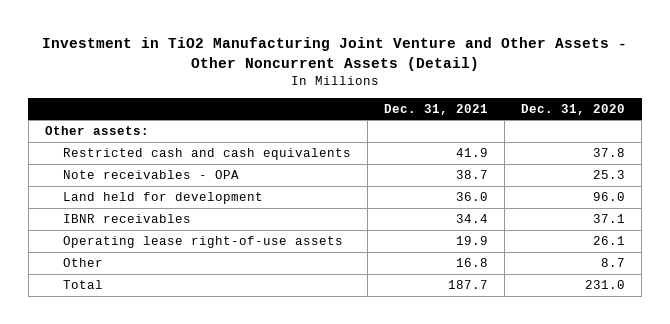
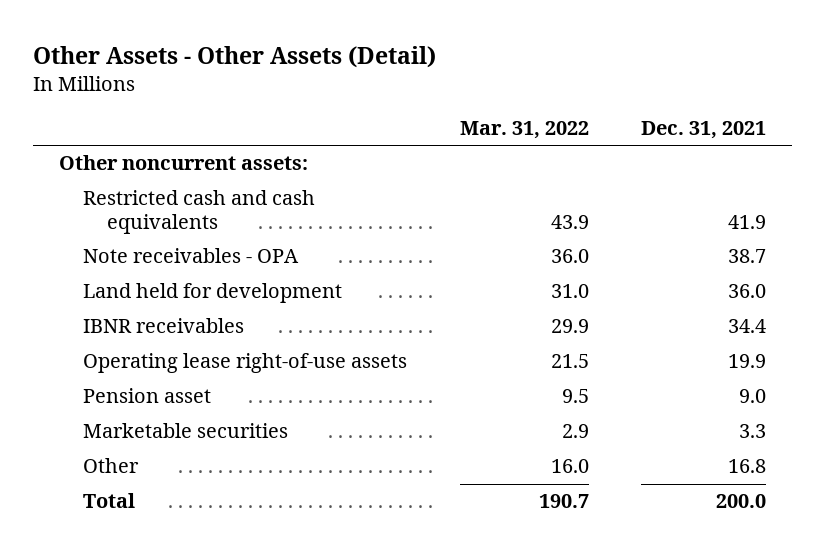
[42,37,628,71] Investment in TiO2 Manufacturing Joint Venture and Other Assets - Other Noncurrent Assets (Detail) -> [33,45,437,68] Other Assets - Other Assets (Detail)
[521,103,626,115] Dec. 31, 2020 -> none
none -> [459,121,589,140] Mar. 31, 2022
[45,125,150,135] Other assets: -> [59,155,309,171] Other noncurrent assets:
none -> [83,388,212,404] Pension asset
none -> [83,423,289,439] Marketable securities
[447,279,488,289] 187.7 -> [715,494,766,509] 200.0

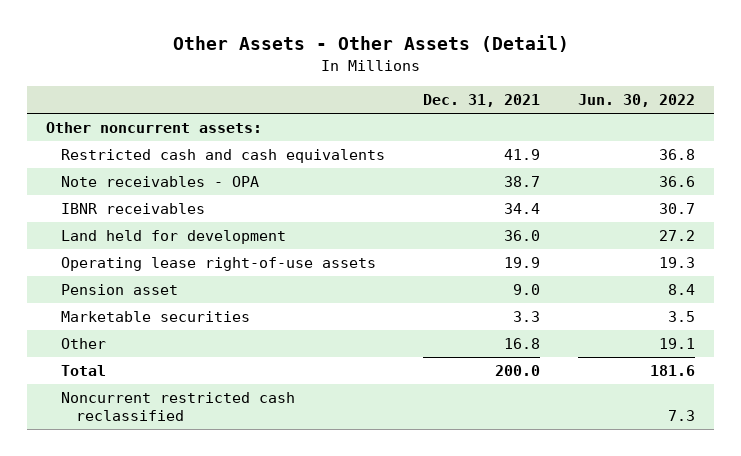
[459,121,589,140] Mar. 31, 2022 -> none
none -> [578,93,696,107] Jun. 30, 2022
[83,283,343,304] Land held for development -> [60,230,286,245] Land held for development
none -> [60,392,295,421] Noncurrent restricted cash reclassified

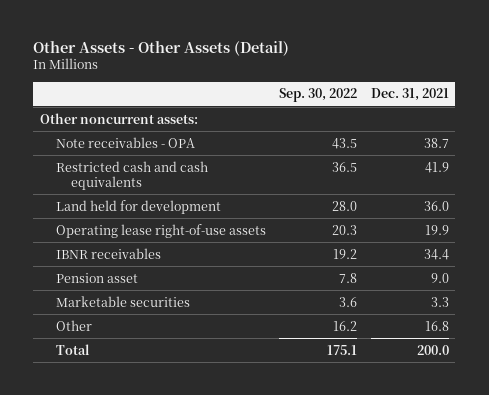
[578,93,696,107] Jun. 30, 2022 -> none
none -> [279,88,358,103] Sep. 30, 2022
[60,149,385,164] Restricted cash and cash equivalents -> [55,160,208,190] Restricted cash and cash equivalents
[60,203,205,215] IBNR receivables -> [55,247,161,259] IBNR receivables
[60,392,295,421] Noncurrent restricted cash reclassified -> none

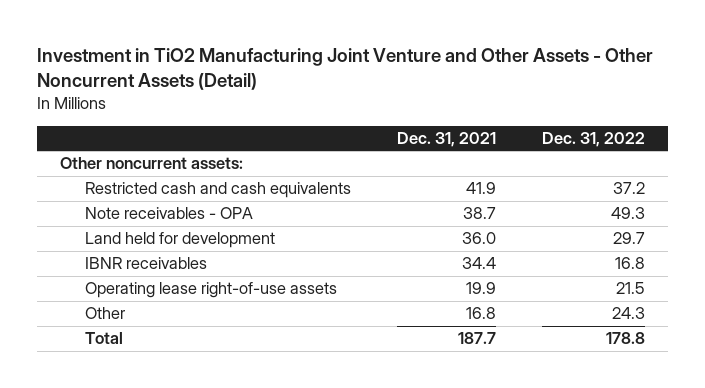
[33,40,290,56] Other Assets - Other Assets (Detail) -> [37,48,654,91] Investment in TiO2 Manufacturing Joint Venture and Other Assets - Other Noncurrent Assets (Detail)
[279,88,358,103] Sep. 30, 2022 -> none
none -> [542,131,646,147] Dec. 31, 2022
[55,136,195,148] Note receivables - OPA -> [85,207,254,220] Note receivables - OPA
[55,272,138,283] Pension asset -> none
[55,295,190,307] Marketable securities -> none
[55,223,266,238] Operating lease right-of-use assets -> [85,282,338,299] Operating lease right-of-use assets
[416,344,449,355] 200.0 -> [458,332,497,345] 187.7

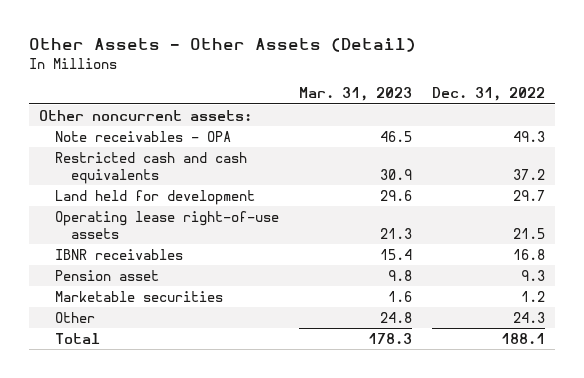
[37,48,654,91] Investment in TiO2 Manufacturing Joint Venture and Other Assets - Other Noncurrent Assets (Detail) -> [29,38,417,53] Other Assets - Other Assets (Detail)
[397,131,497,147] Dec. 31, 2021 -> none
none -> [298,87,412,102] Mar. 31, 2023
[85,182,352,199] Restricted cash and cash equivalents -> [55,151,248,184] Restricted cash and cash equivalents
[85,257,208,270] IBNR receivables -> [55,248,184,260] IBNR receivables
none -> [55,269,160,281] Pension asset
none -> [55,290,224,302] Marketable securities
[606,332,646,345] 178.8 -> [500,332,545,344] 188.1

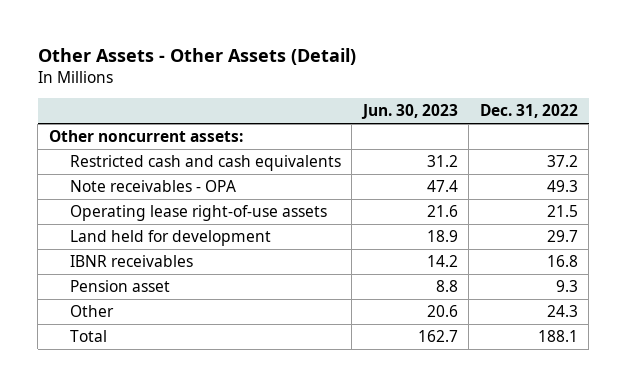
[298,87,412,102] Mar. 31, 2023 -> none
none -> [360,104,458,120] Jun. 30, 2023
[55,130,232,142] Note receivables - OPA -> [69,180,236,193] Note receivables - OPA
[55,189,256,205] Land held for development -> [69,230,271,247] Land held for development
[55,290,224,302] Marketable securities -> none

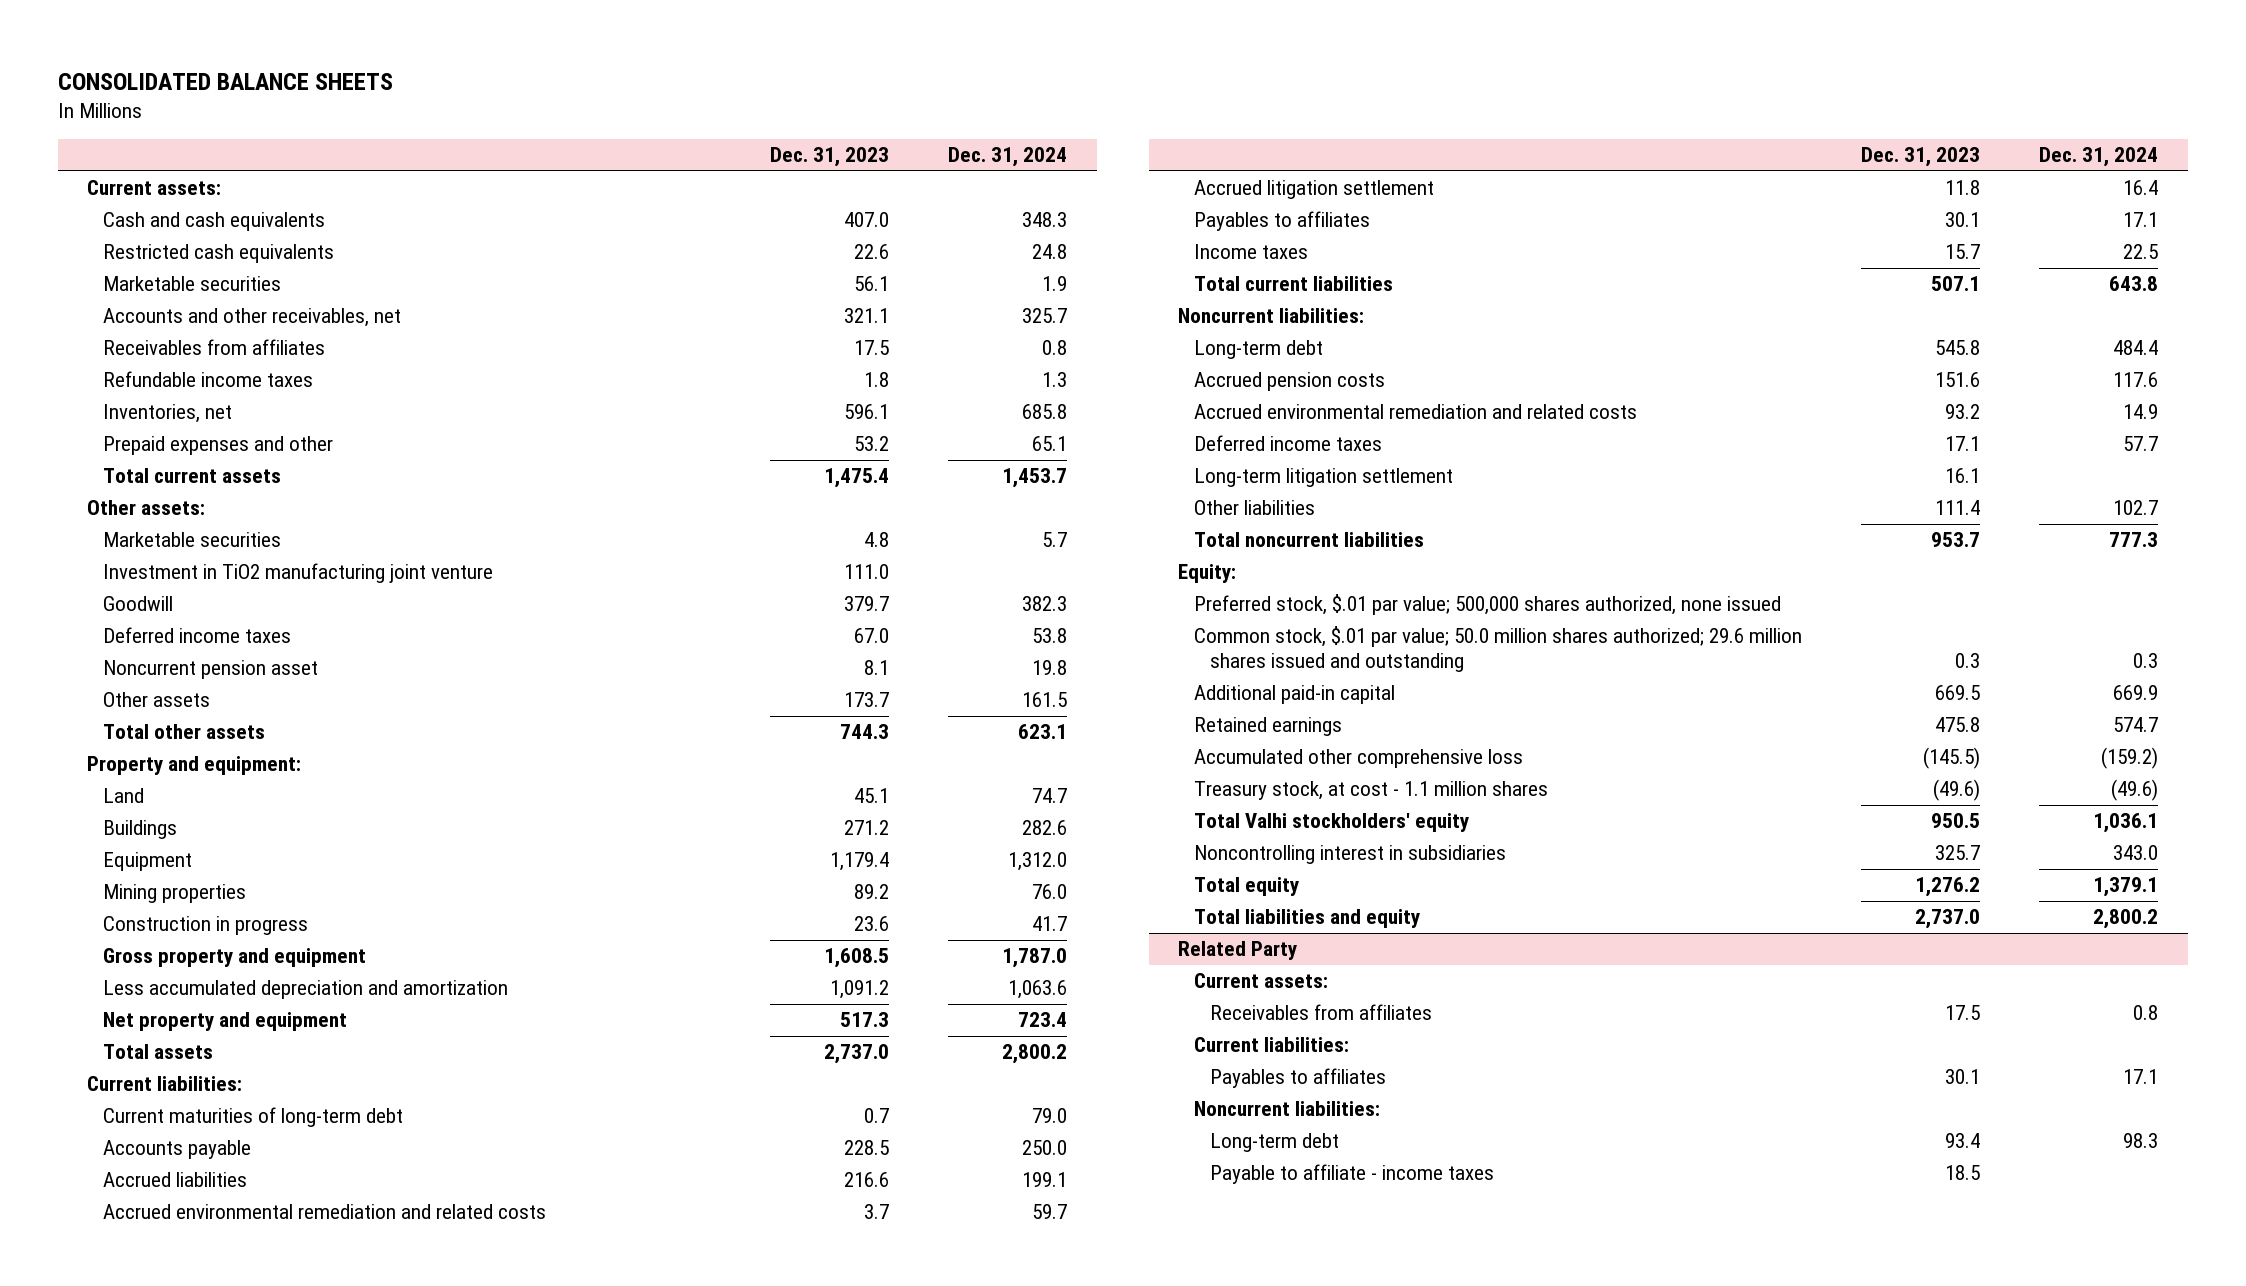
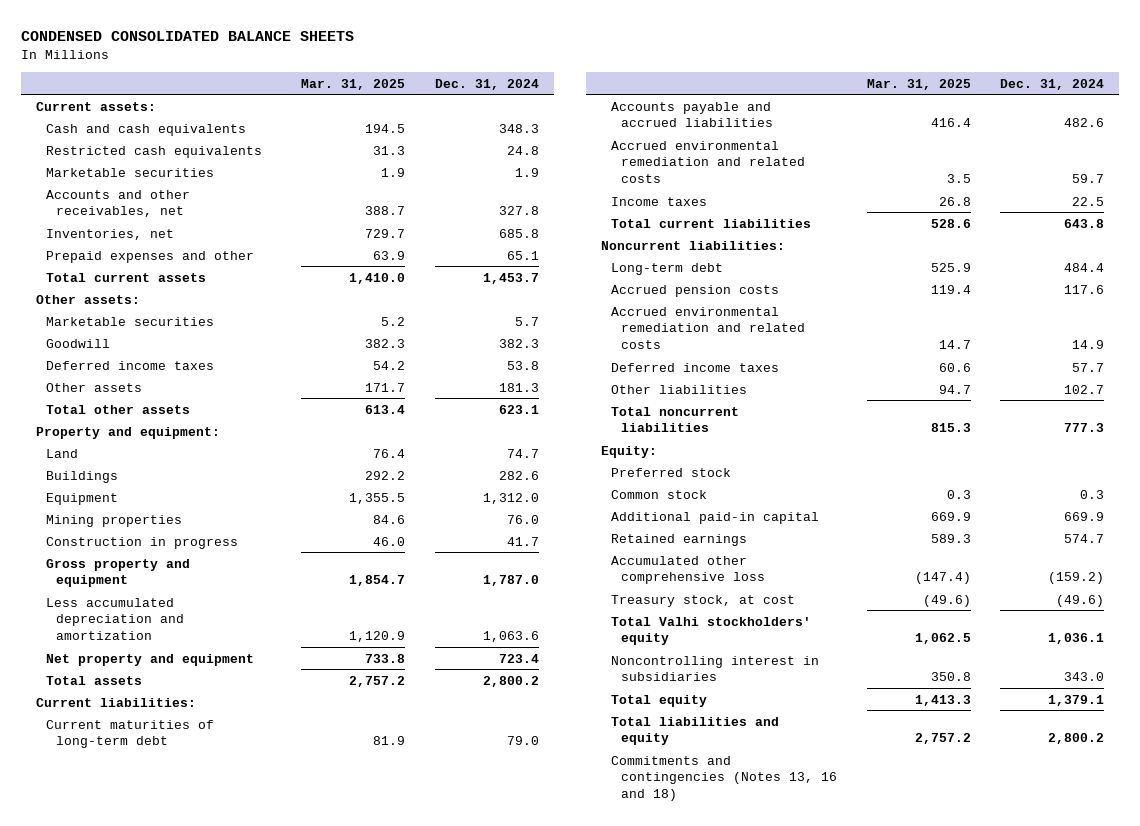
[57,73,393,91] CONSOLIDATED BALANCE SHEETS -> [21,31,355,42] CONDENSED CONSOLIDATED BALANCE SHEETS
[770,147,890,168] Dec. 31, 2023 -> none
none -> [301,78,406,90] Mar. 31, 2025
[103,339,326,356] Receivables from affiliates -> none
[103,371,314,388] Refundable income taxes -> none
[1022,308,1068,324] 325.7 -> [498,206,539,216] 327.8
[103,563,494,584] Investment in TiO2 manufacturing joint venture -> none
[103,660,319,680] Noncurrent pension asset -> none
[1022,692,1068,708] 161.5 -> [498,382,539,392] 181.3
[103,1140,252,1160] Accounts payable -> none
[103,1172,248,1188] Accrued liabilities -> none
none -> [611,101,774,128] Accounts payable and accrued liabilities
[1194,180,1435,200] Accrued litigation settlement -> none
[1194,211,1371,232] Payables to affiliates -> none
[1194,468,1454,488] Long-term litigation settlement -> none
[1194,594,1782,616] Preferred stock, $.01 par value; 500,000 shares authorized, none issued -> [611,467,732,477] Preferred stock
[1194,626,1803,673] Common stock, $.01 par value; 50.0 million shares authorized; 29.6 million shares issued and outstanding -> [611,489,708,499] Common stock
[1194,781,1549,801] Treasury stock, at cost - 1.1 million shares -> [611,594,796,607] Treasury stock, at cost
[1178,941,1298,961] Related Party -> none
[1194,973,1329,989] Current assets: -> none
[1210,1004,1433,1021] Receivables from affiliates -> none
[1194,1037,1350,1053] Current liabilities: -> none
[1210,1068,1387,1089] Payables to affiliates -> none
[1194,1101,1381,1117] Noncurrent liabilities: -> none
[1210,1133,1340,1153] Long-term debt -> none
[1210,1164,1495,1185] Payable to affiliate - income taxes -> none
none -> [611,755,838,802] Commitments and contingencies (Notes 13, 16 and 18)

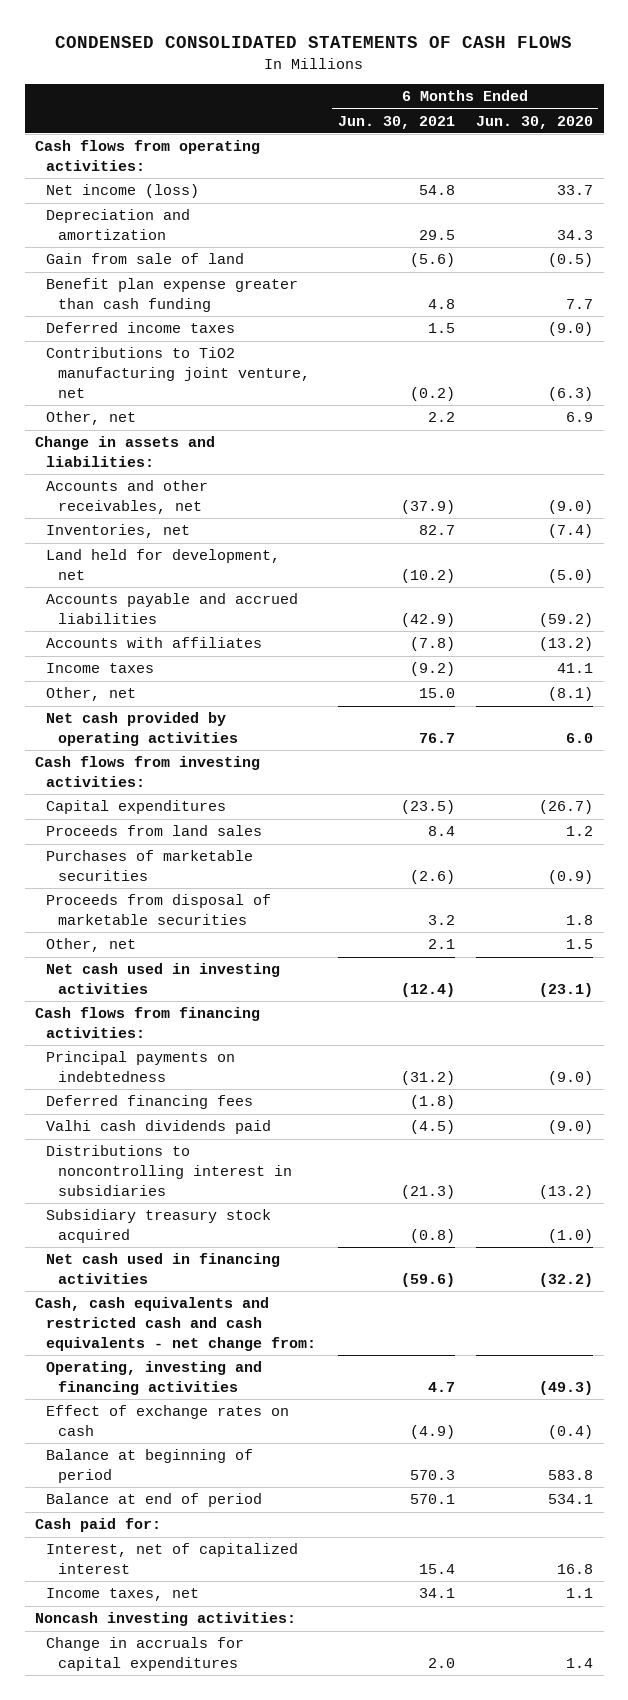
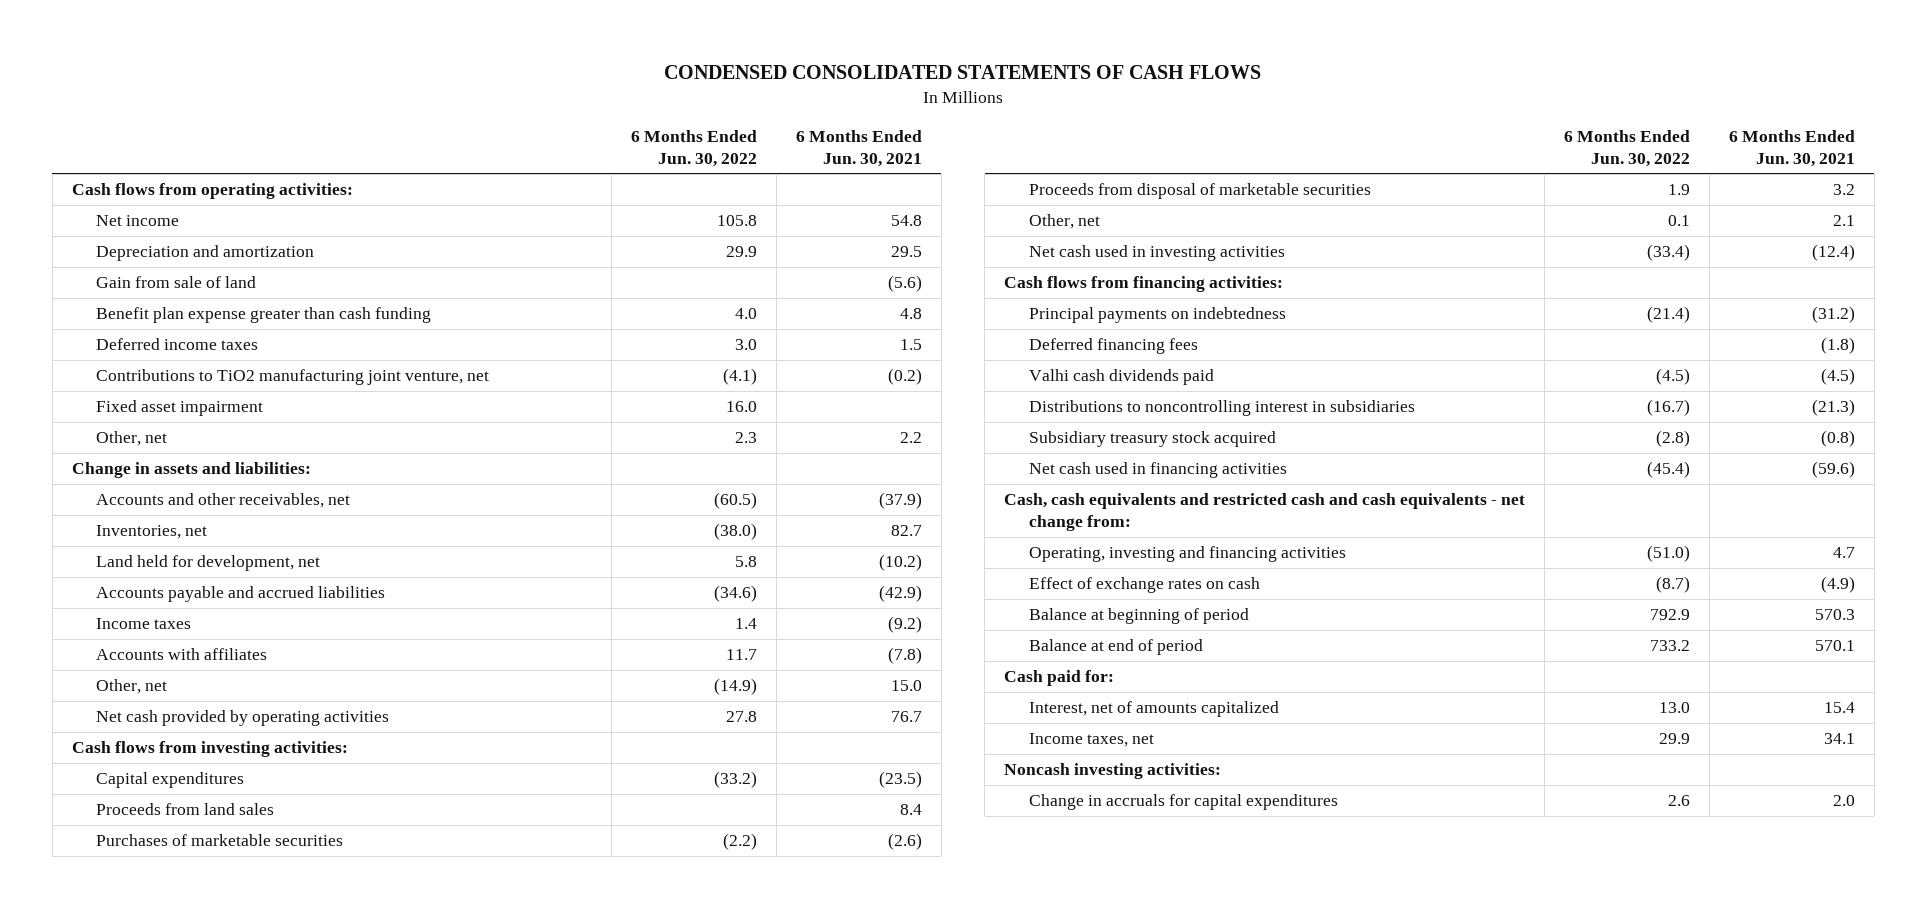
[476,115,594,129] Jun. 30, 2020 -> none
none -> [631,129,758,167] 6 Months Ended Jun. 30, 2022
[46,184,200,199] Net income (loss) -> [96,215,180,227] Net income
none -> [96,400,264,417] Fixed asset impairment
[46,637,263,649] Accounts with affiliates -> [96,648,268,661] Accounts with affiliates
[46,1543,299,1574] Interest, net of capitalized interest -> [1028,701,1279,718] Interest, net of amounts capitalized

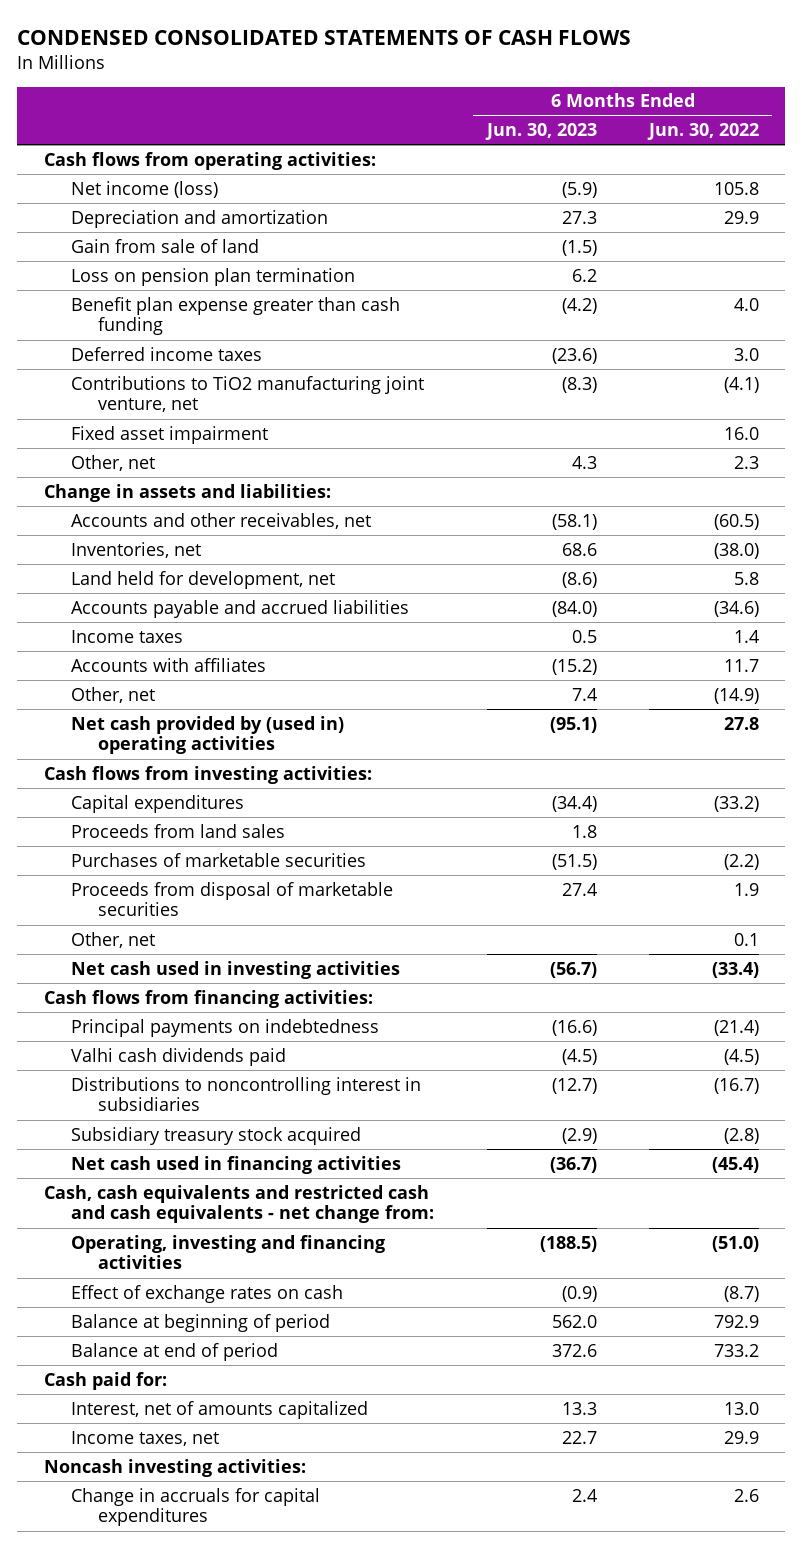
[795,129,922,167] 6 Months Ended Jun. 30, 2021 -> none
none -> [484,123,597,141] Jun. 30, 2023
[96,215,180,227] Net income -> [71,180,219,198] Net income (loss)
none -> [71,267,356,286] Loss on pension plan termination
[96,710,390,727] Net cash provided by operating activities -> [71,715,345,755] Net cash provided by (used in) operating activities
[1028,338,1198,355] Deferred financing fees -> none

